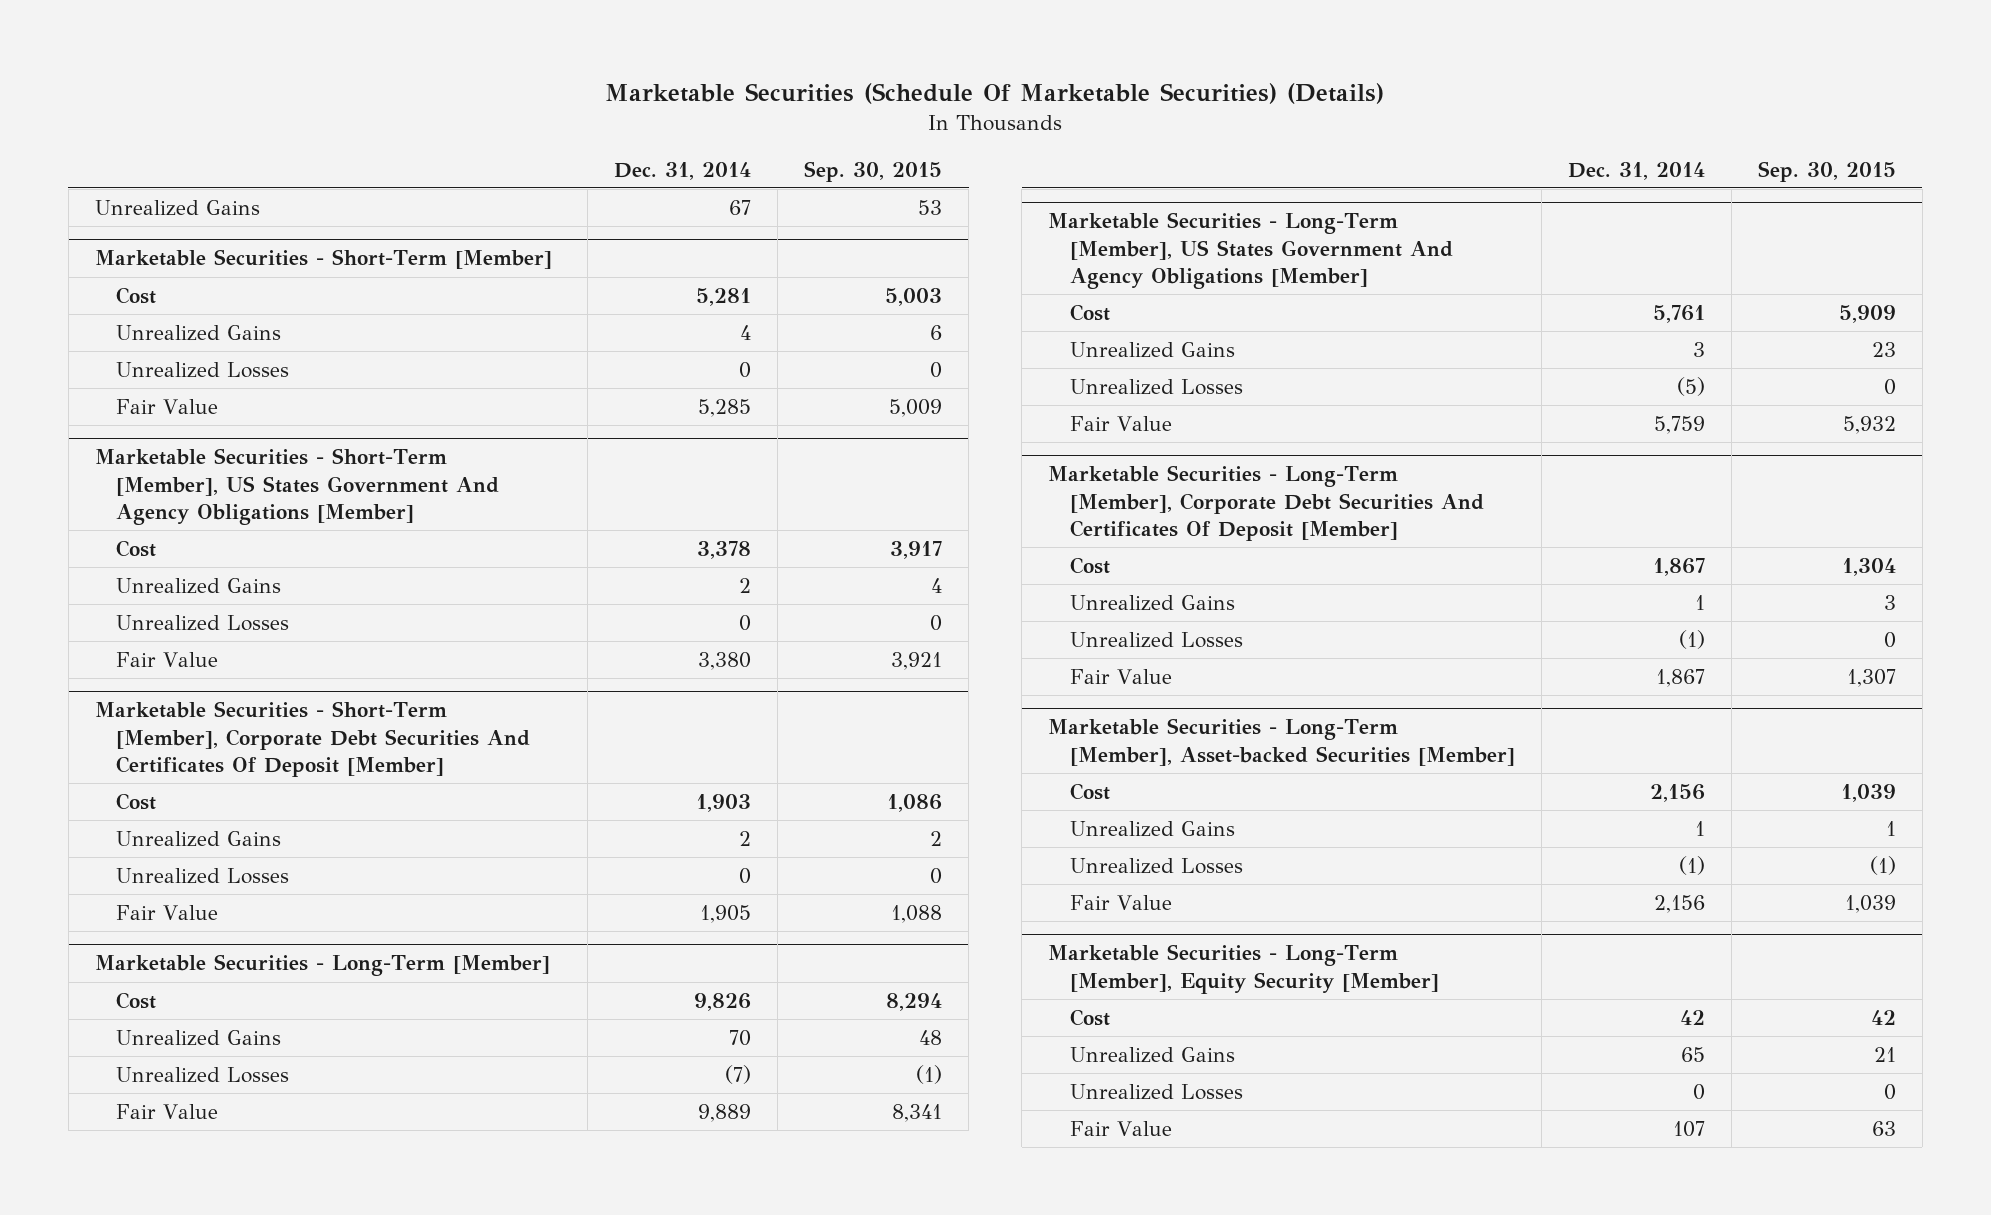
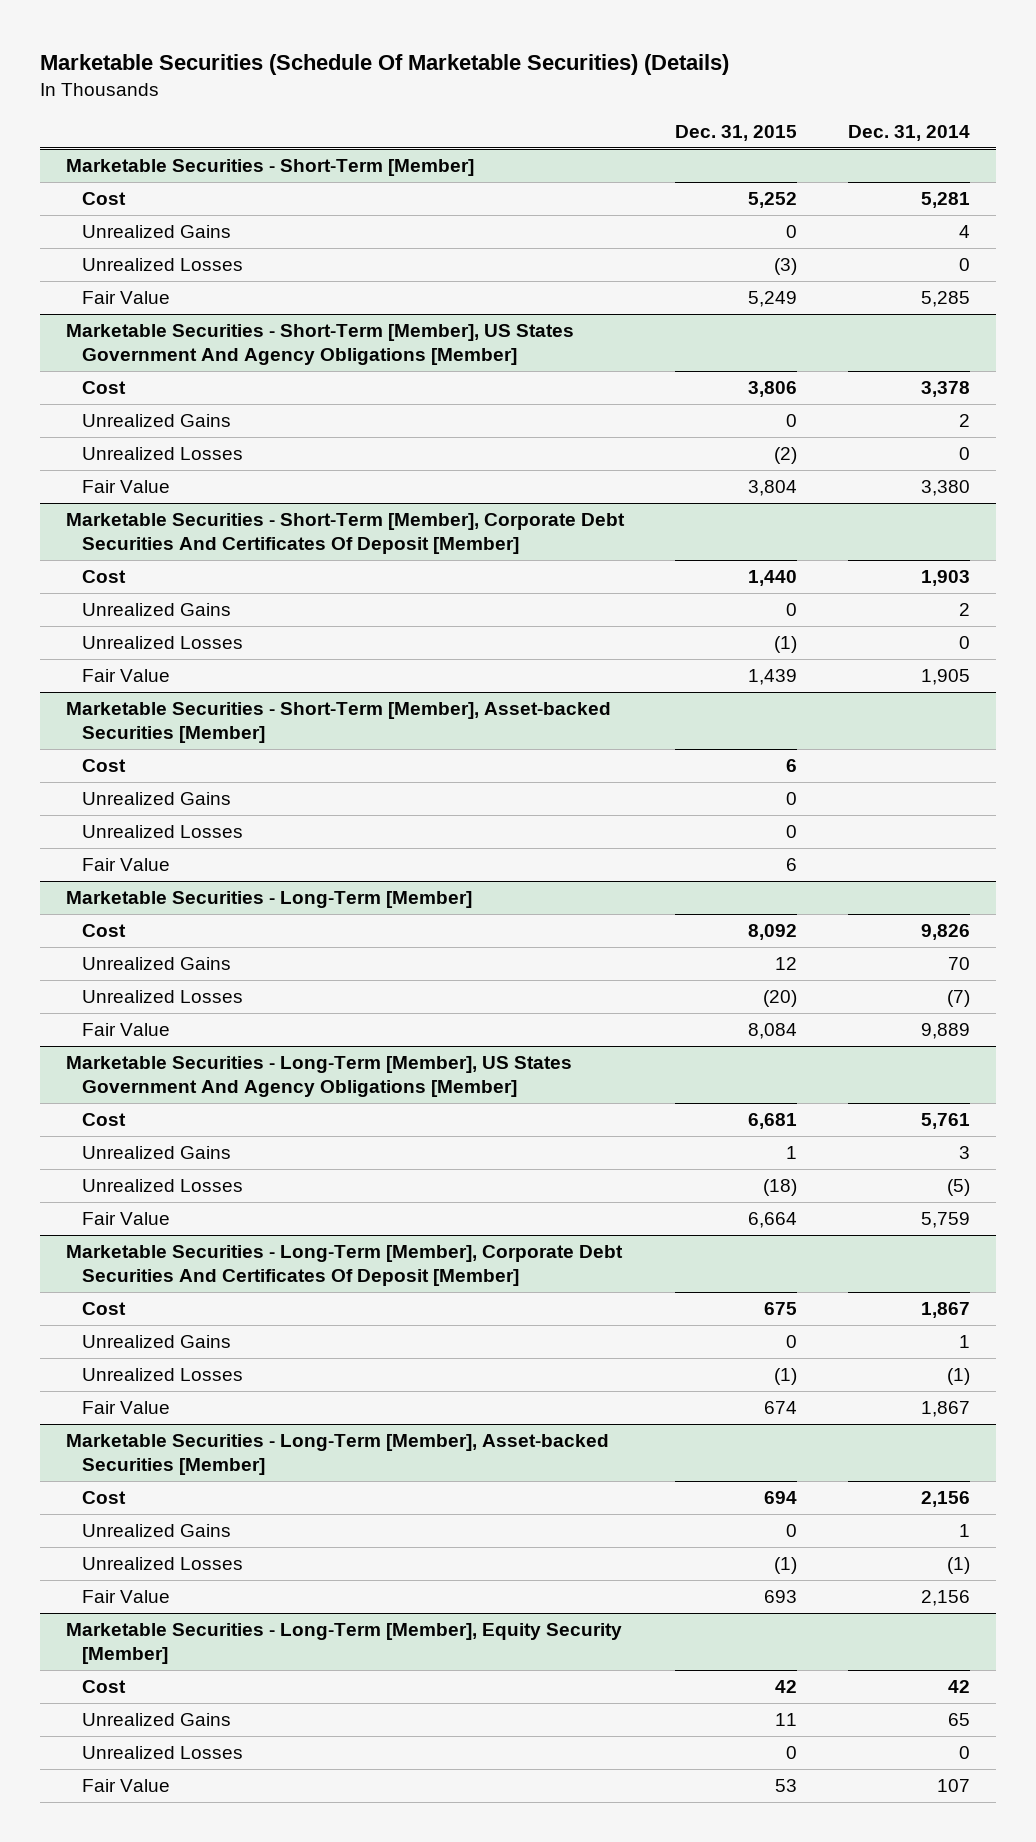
[804,160,943,182] Sep. 30, 2015 -> none
none -> [675,125,798,142] Dec. 31, 2015
[94,199,260,216] Unrealized Gains -> none
none -> [65,701,611,744] Marketable Securities - Short-Term [Member], Asset-backed Securities [Member]
none -> [81,758,126,772] Cost
none -> [81,791,231,805] Unrealized Gains
none -> [81,824,243,838] Unrealized Losses
none -> [81,857,170,871] Fair Value

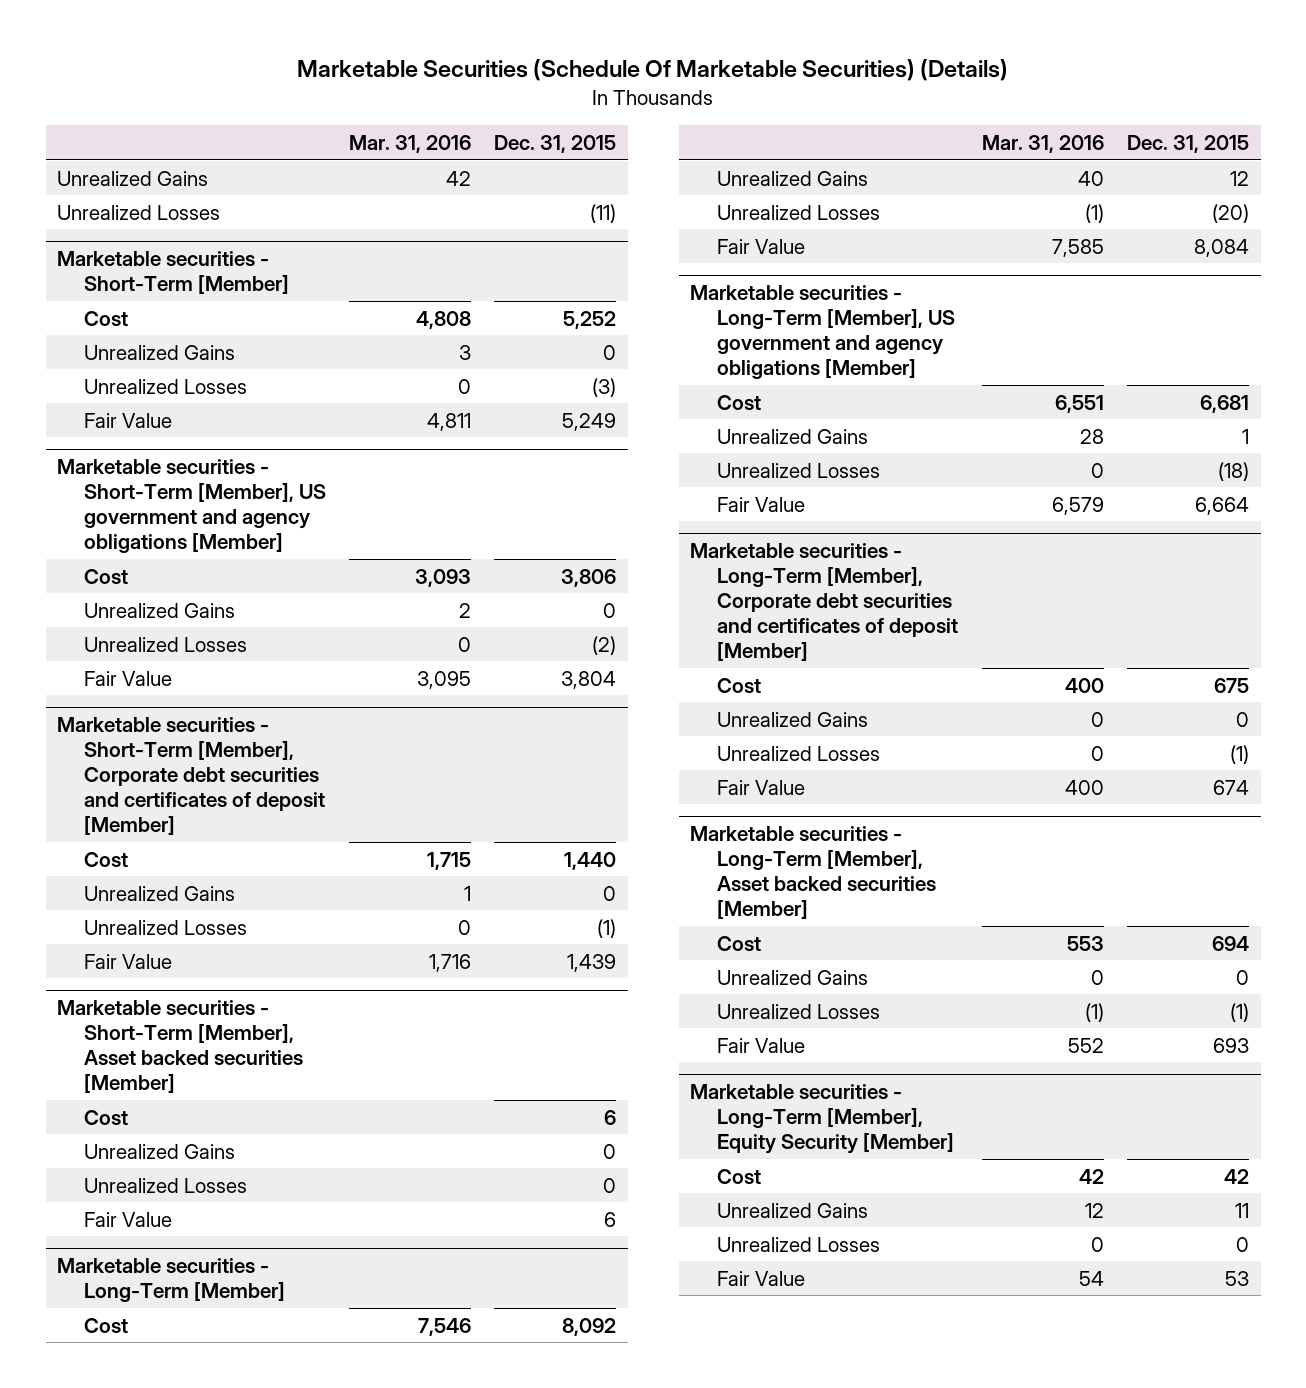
[848,125,971,142] Dec. 31, 2014 -> none
none -> [349,134,472,153] Mar. 31, 2016
none -> [57,170,209,186] Unrealized Gains
none -> [57,204,221,220] Unrealized Losses
[65,158,474,176] Marketable Securities - Short-Term [Member] -> [57,251,289,295] Marketable securities - Short-Term [Member]
[65,323,574,366] Marketable Securities - Short-Term [Member], US States Government And Agency Obligations [Member] -> [57,459,326,554] Marketable securities - Short-Term [Member], US government and agency obligations [Member]
[65,512,625,555] Marketable Securities - Short-Term [Member], Corporate Debt Securities And Certificates Of Deposit [Member] -> [57,717,325,836] Marketable securities - Short-Term [Member], Corporate debt securities and certificates of deposit [Member]
[65,701,611,744] Marketable Securities - Short-Term [Member], Asset-backed Securities [Member] -> [57,1000,303,1094] Marketable securities - Short-Term [Member], Asset backed securities [Member]
[65,890,472,908] Marketable Securities - Long-Term [Member] -> [57,1258,285,1303] Marketable securities - Long-Term [Member]
[65,1055,572,1098] Marketable Securities - Long-Term [Member], US States Government And Agency Obligations [Member] -> [690,285,956,380] Marketable securities - Long-Term [Member], US government and agency obligations [Member]
[65,1244,623,1287] Marketable Securities - Long-Term [Member], Corporate Debt Securities And Certificates Of Deposit [Member] -> [690,543,959,662] Marketable securities - Long-Term [Member], Corporate debt securities and certificates of deposit [Member]
[65,1433,609,1476] Marketable Securities - Long-Term [Member], Asset-backed Securities [Member] -> [690,826,937,920] Marketable securities - Long-Term [Member], Asset backed securities [Member]
[65,1622,622,1665] Marketable Securities - Long-Term [Member], Equity Security [Member] -> [690,1084,955,1155] Marketable securities - Long-Term [Member], Equity Security [Member]

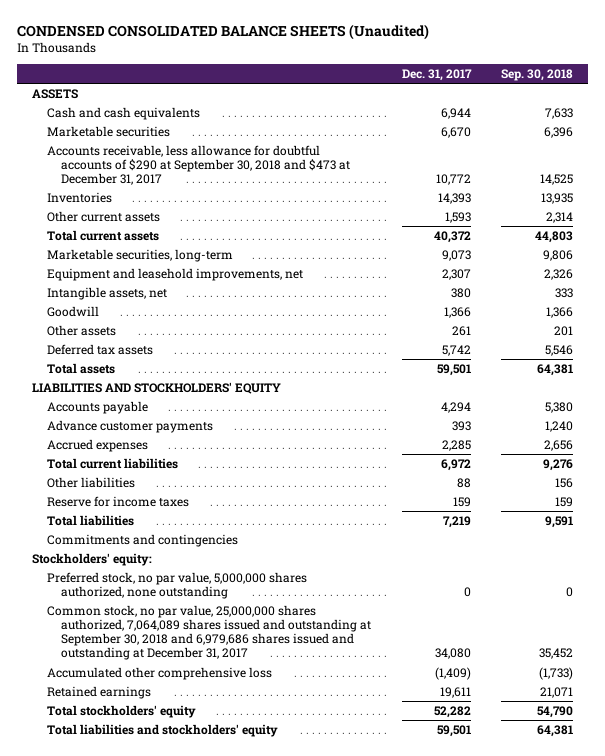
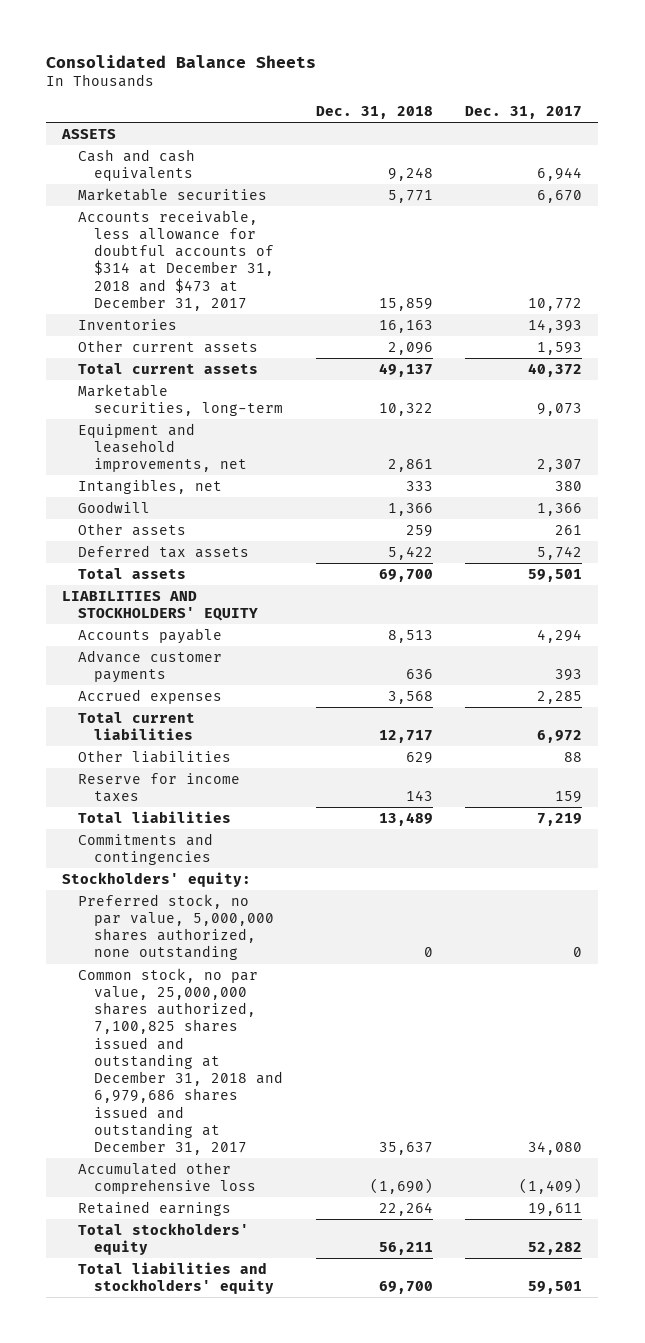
[17,23,430,40] CONDENSED CONSOLIDATED BALANCE SHEETS (Unaudited) -> [46,54,317,68] Consolidated Balance Sheets
[500,69,573,82] Sep. 30, 2018 -> none
none -> [315,106,433,120] Dec. 31, 2018
[46,144,351,186] Accounts receivable, less allowance for doubtful accounts of $290 at September 30, 2018 and $473 at December 31, 2017 -> [78,209,275,311] Accounts receivable, less allowance for doubtful accounts of $314 at December 31, 2018 and $473 at December 31, 2017
[46,286,167,300] Intangible assets, net -> [78,478,223,494] Intangibles, net
[46,604,372,661] Common stock, no par value, 25,000,000 shares authorized, 7,064,089 shares issued and outstanding at September 30, 2018 and 6,979,686 shares issued and outstanding at December 31, 2017 -> [78,967,284,1156] Common stock, no par value, 25,000,000 shares authorized, 7,100,825 shares issued and outstanding at December 31, 2018 and 6,979,686 shares issued and outstanding at December 31, 2017

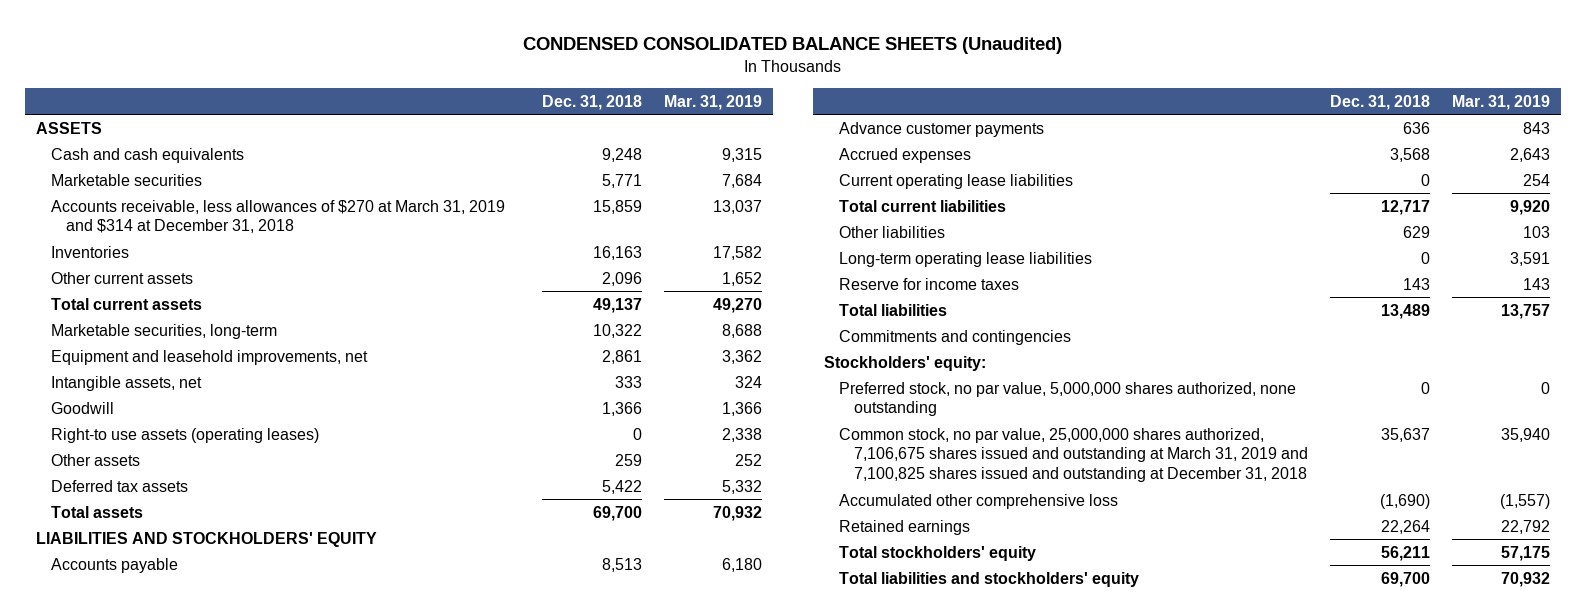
[46,54,317,68] Consolidated Balance Sheets -> [522,37,1062,55] CONDENSED CONSOLIDATED BALANCE SHEETS (Unaudited)
[465,106,583,120] Dec. 31, 2017 -> none
none -> [663,94,762,110] Mar. 31, 2019
[78,209,275,311] Accounts receivable, less allowance for doubtful accounts of $314 at December 31, 2018 and $473 at December 31, 2017 -> [51,199,506,234] Accounts receivable, less allowances of $270 at March 31, 2019 and $314 at December 31, 2018
[78,478,223,494] Intangibles, net -> [51,375,203,391] Intangible assets, net
none -> [51,427,320,443] Right-to use assets (operating leases)
none -> [838,173,1073,189] Current operating lease liabilities
none -> [838,251,1092,267] Long-term operating lease liabilities
[78,967,284,1156] Common stock, no par value, 25,000,000 shares authorized, 7,100,825 shares issued and outstanding at December 31, 2018 and 6,979,686 shares issued and outstanding at December 31, 2017 -> [838,427,1308,483] Common stock, no par value, 25,000,000 shares authorized, 7,106,675 shares issued and outstanding at March 31, 2019 and 7,100,825 shares issued and outstanding at December 31, 2018

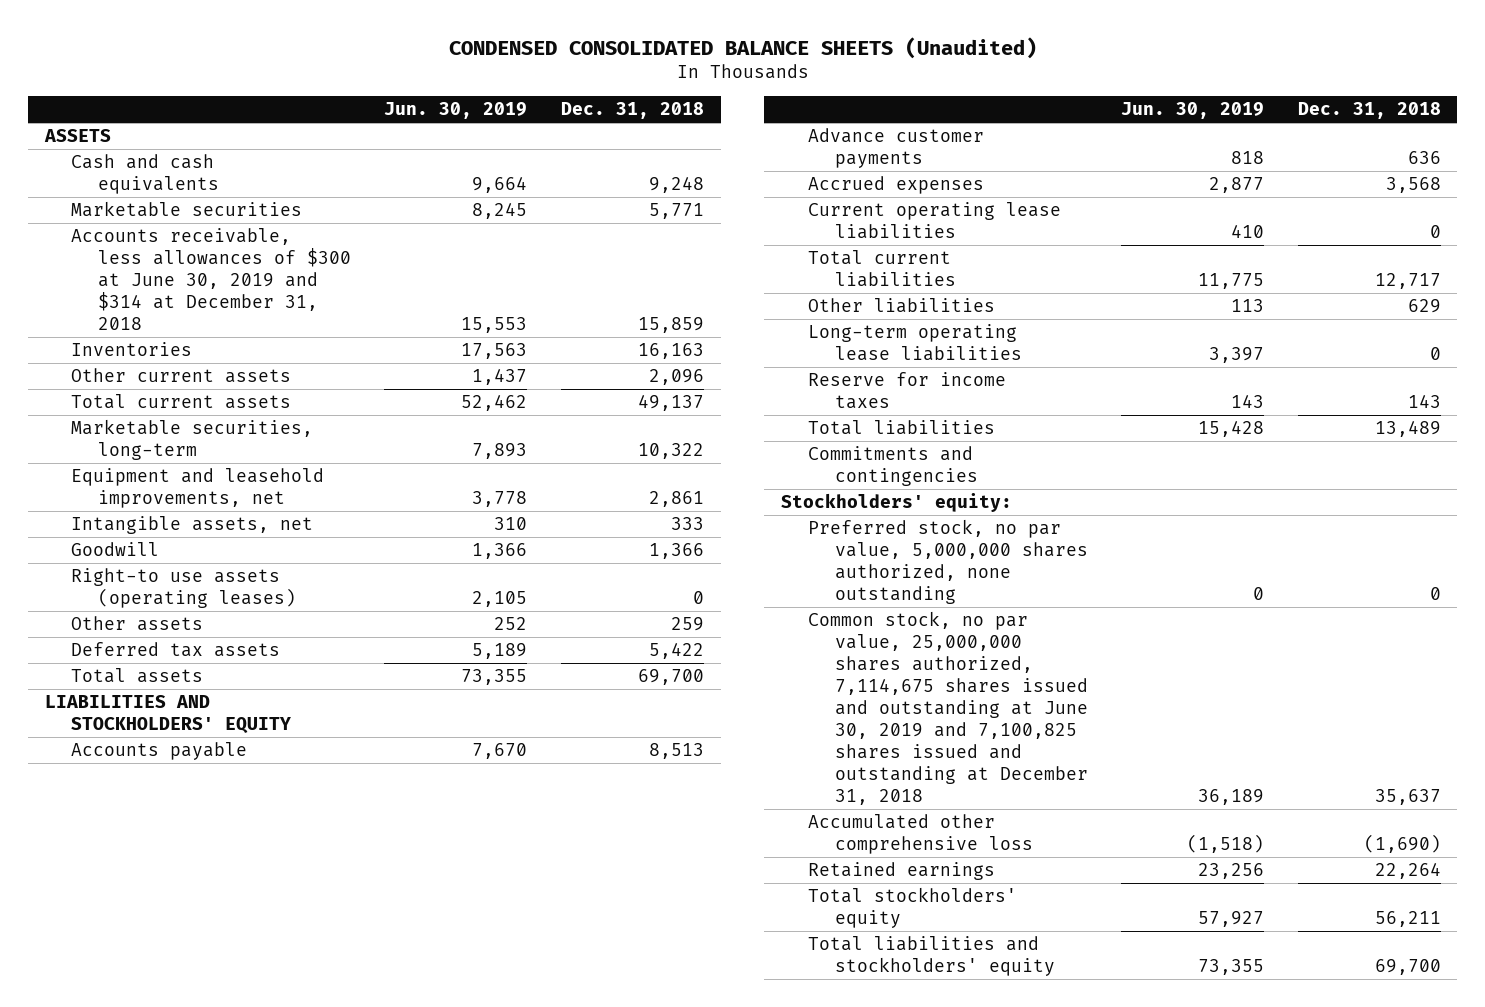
[663,94,762,110] Mar. 31, 2019 -> none
none -> [384,102,528,120] Jun. 30, 2019
[51,199,506,234] Accounts receivable, less allowances of $270 at March 31, 2019 and $314 at December 31, 2018 -> [71,228,351,331] Accounts receivable, less allowances of $300 at June 30, 2019 and $314 at December 31, 2018
[838,427,1308,483] Common stock, no par value, 25,000,000 shares authorized, 7,106,675 shares issued and outstanding at March 31, 2019 and 7,100,825 shares issued and outstanding at December 31, 2018 -> [807,611,1088,805] Common stock, no par value, 25,000,000 shares authorized, 7,114,675 shares issued and outstanding at June 30, 2019 and 7,100,825 shares issued and outstanding at December 31, 2018

